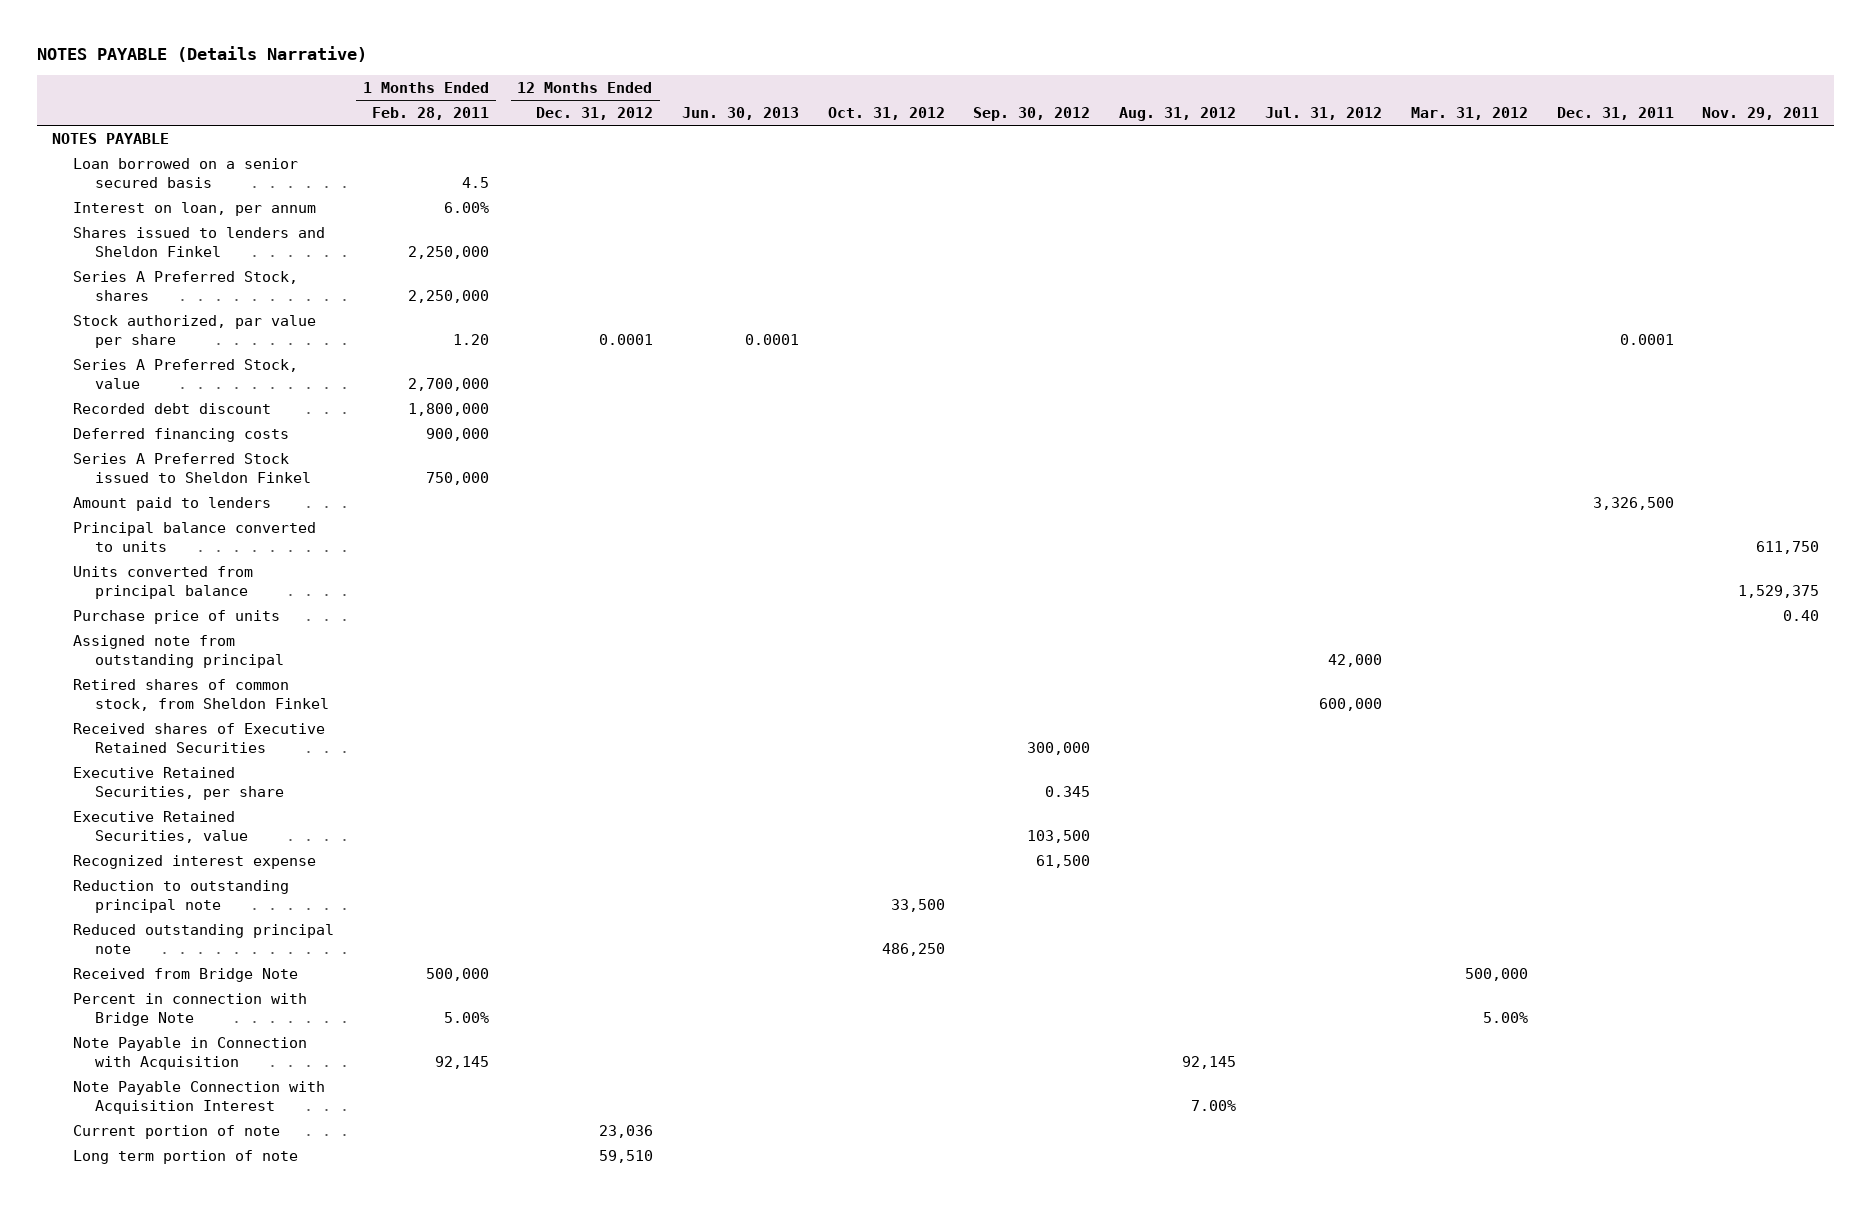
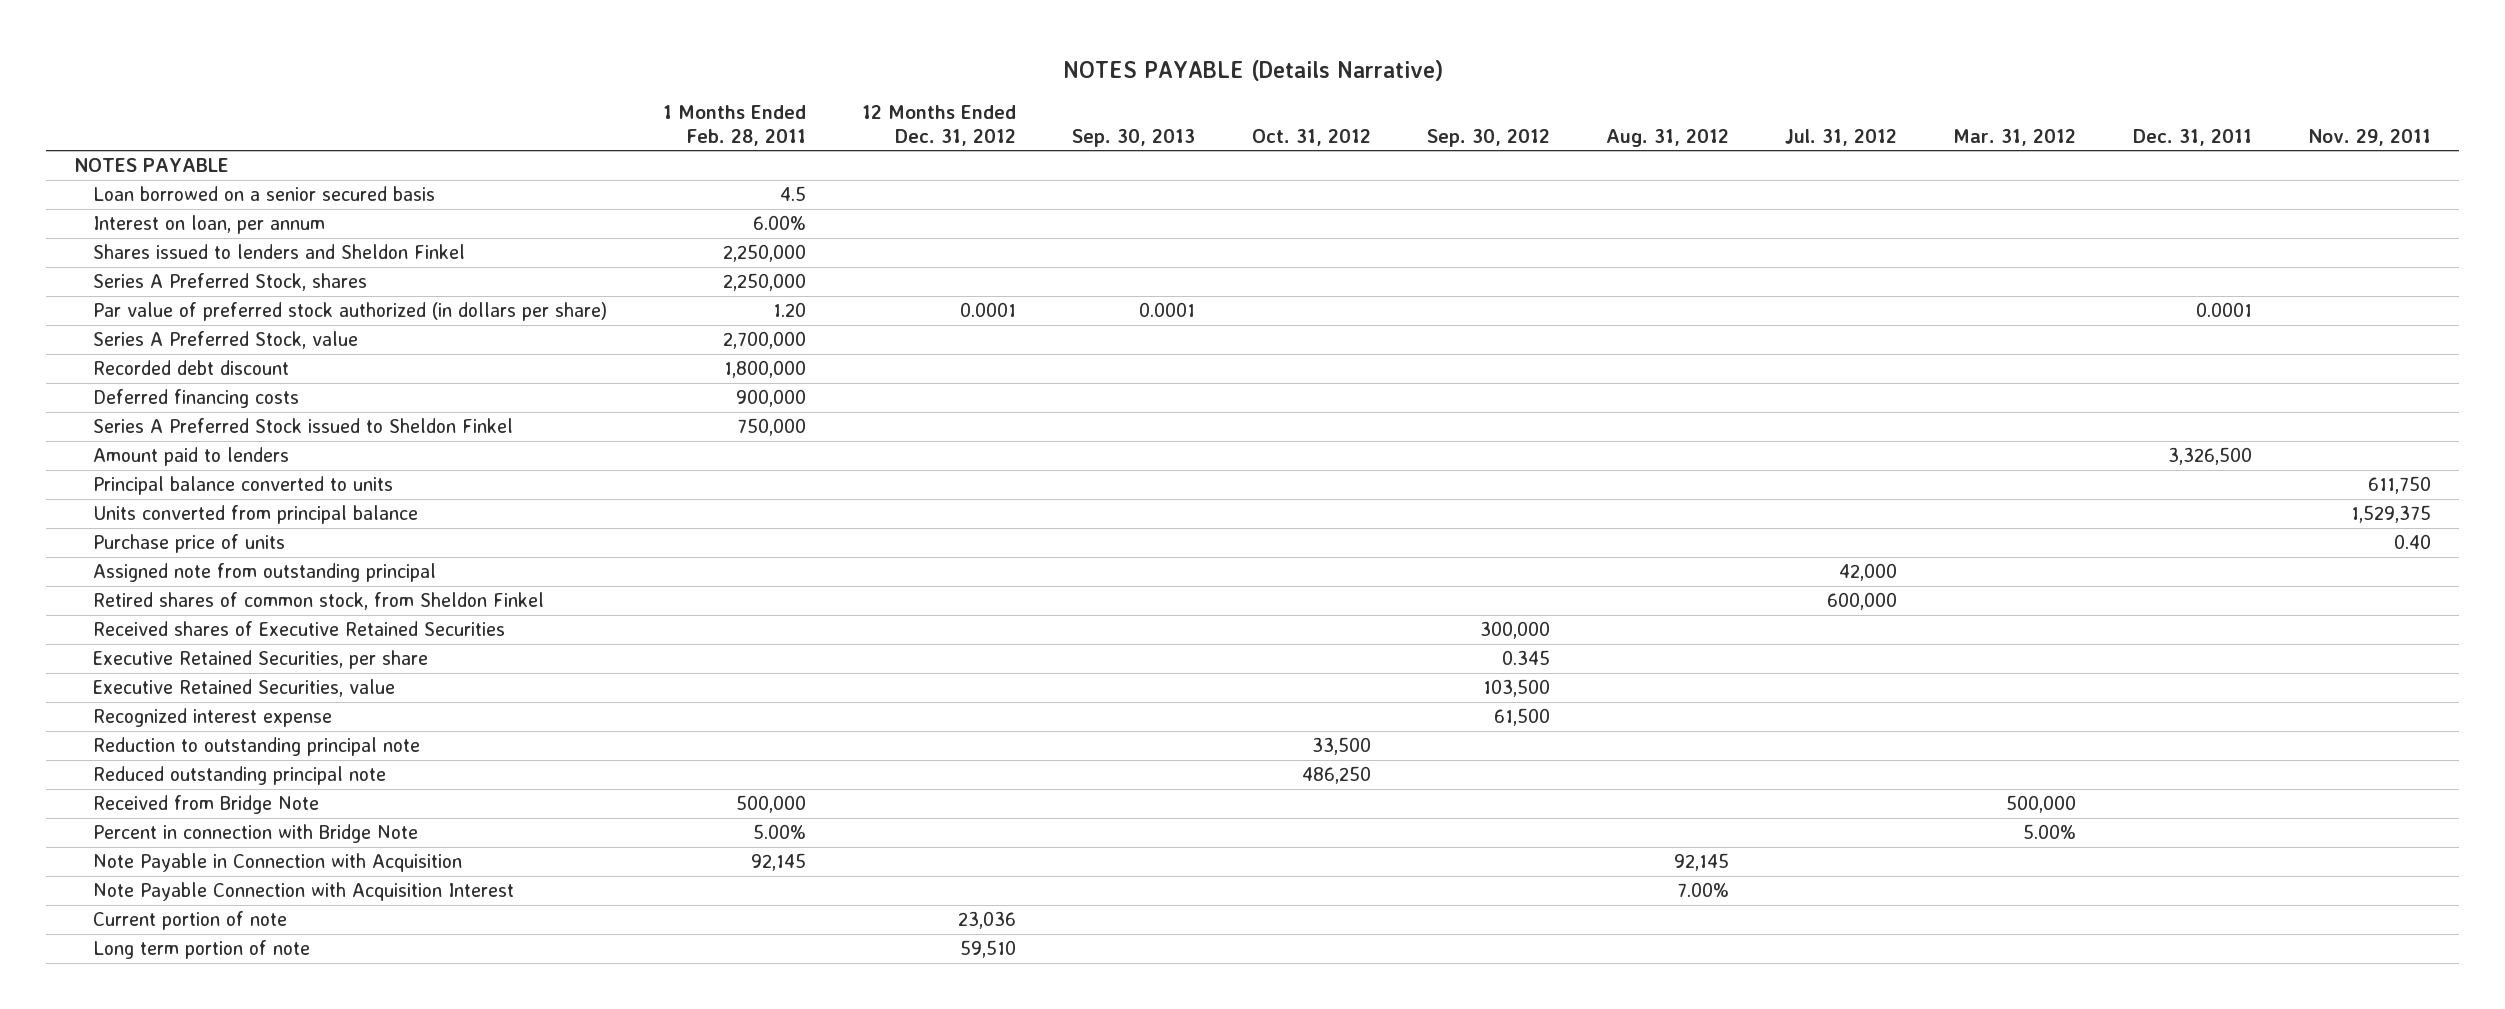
[681,107,799,121] Jun. 30, 2013 -> none
none -> [1072,128,1196,147] Sep. 30, 2013
[73,314,317,348] Stock authorized, par value per share -> [92,302,607,322] Par value of preferred stock authorized (in dollars per share)

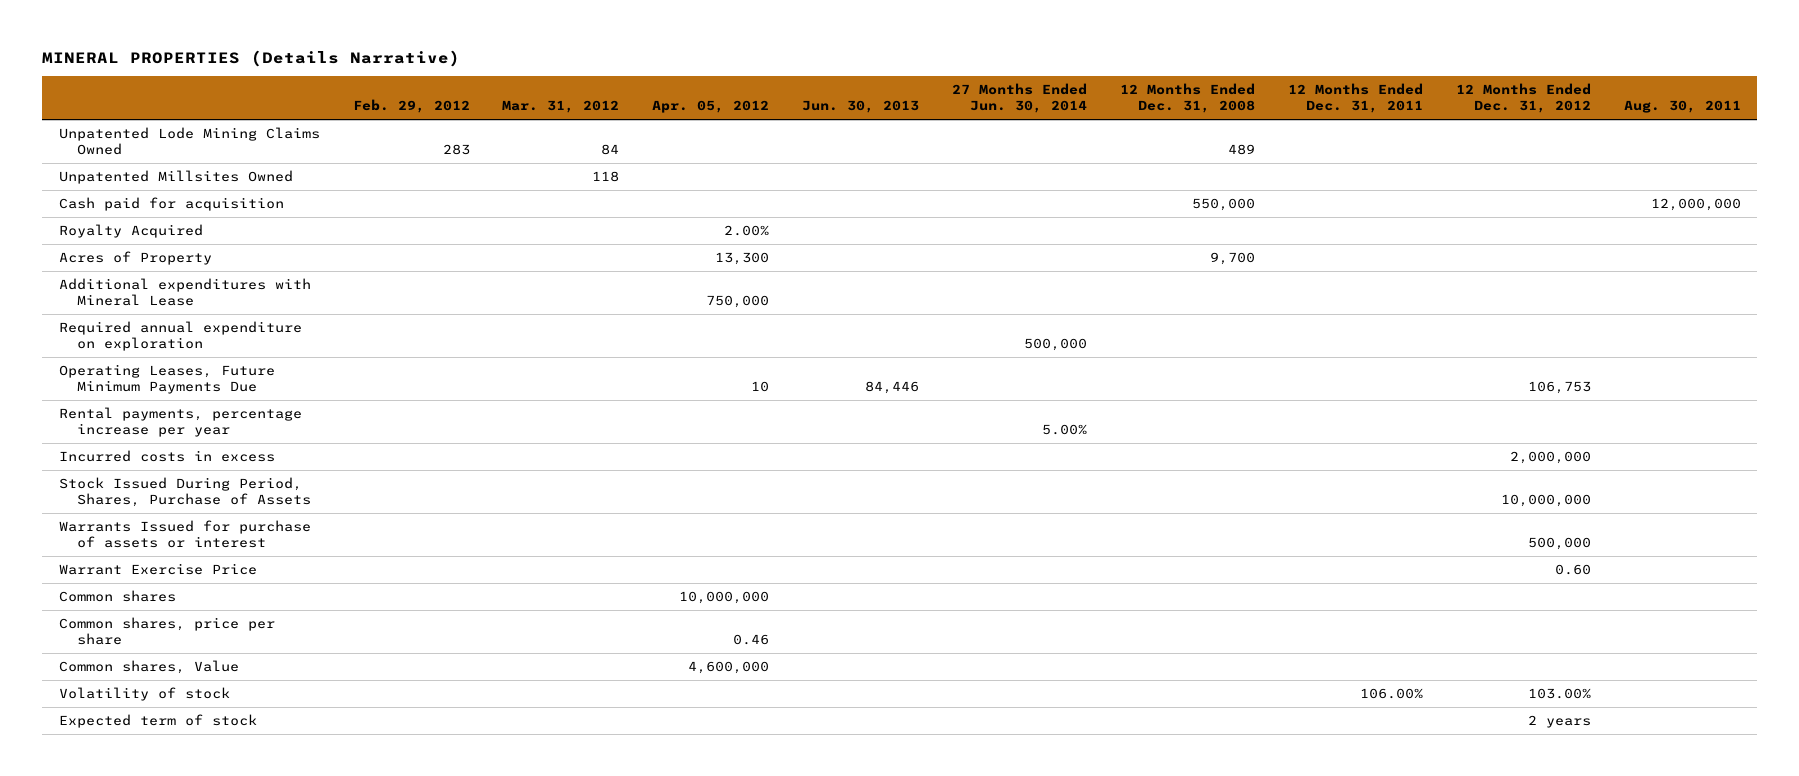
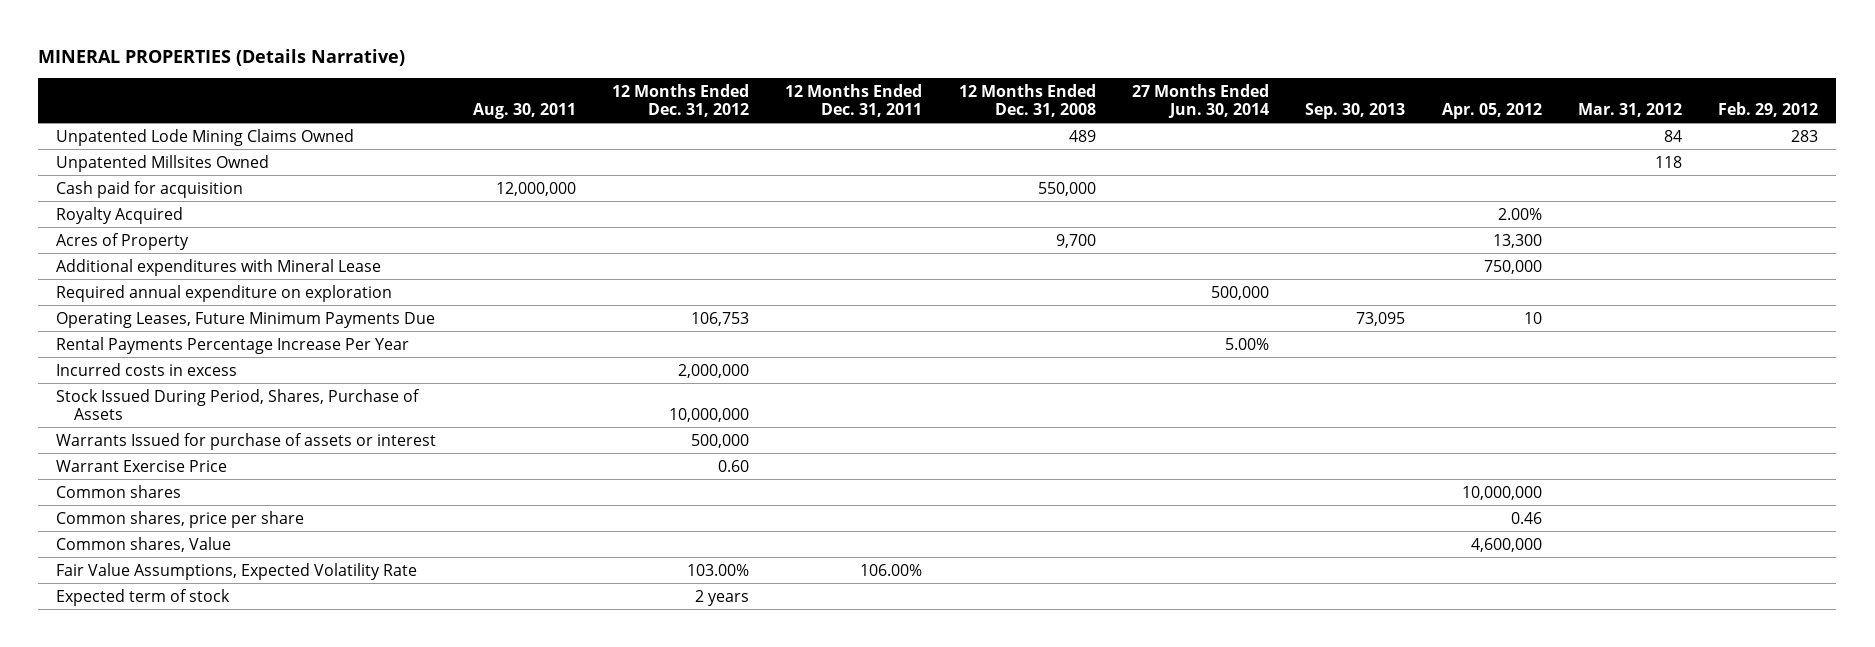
[802,100,920,114] Jun. 30, 2013 -> none
none -> [1305,102,1406,119] Sep. 30, 2013
[58,406,302,438] Rental payments, percentage increase per year -> [56,336,410,354] Rental Payments Percentage Increase Per Year
[58,686,230,701] Volatility of stock -> [56,562,418,580] Fair Value Assumptions, Expected Volatility Rate

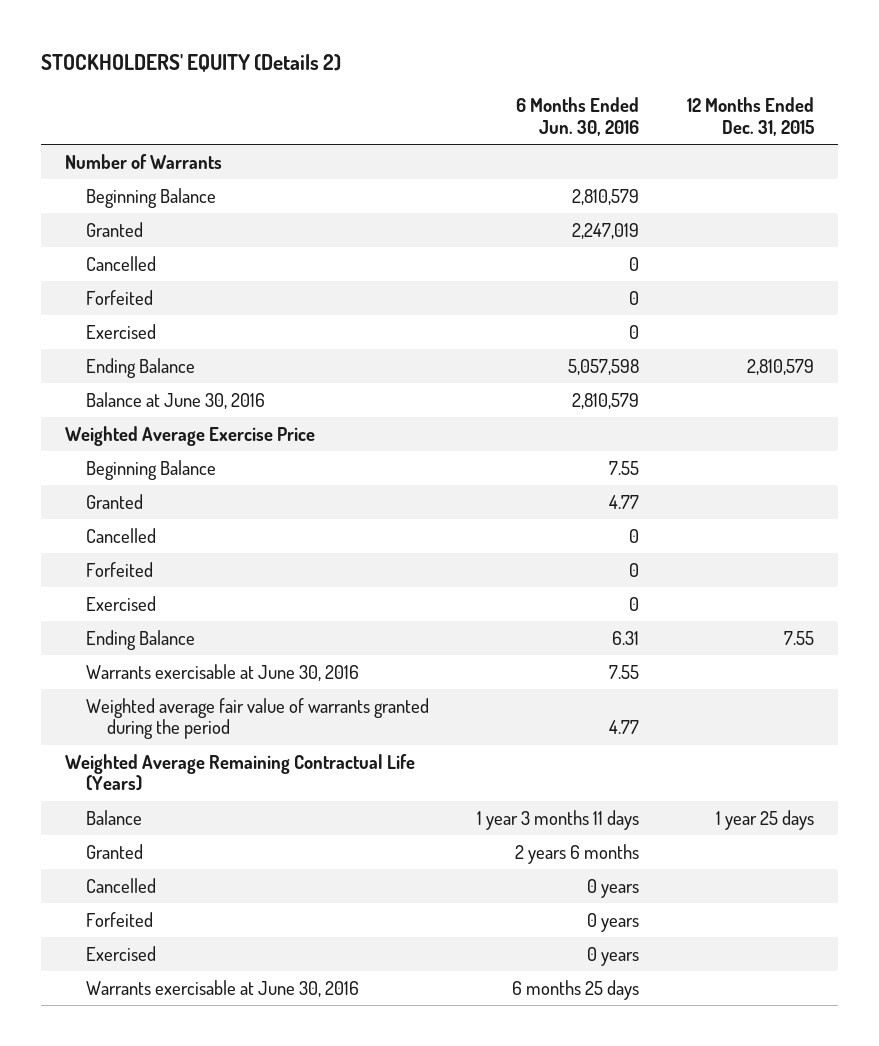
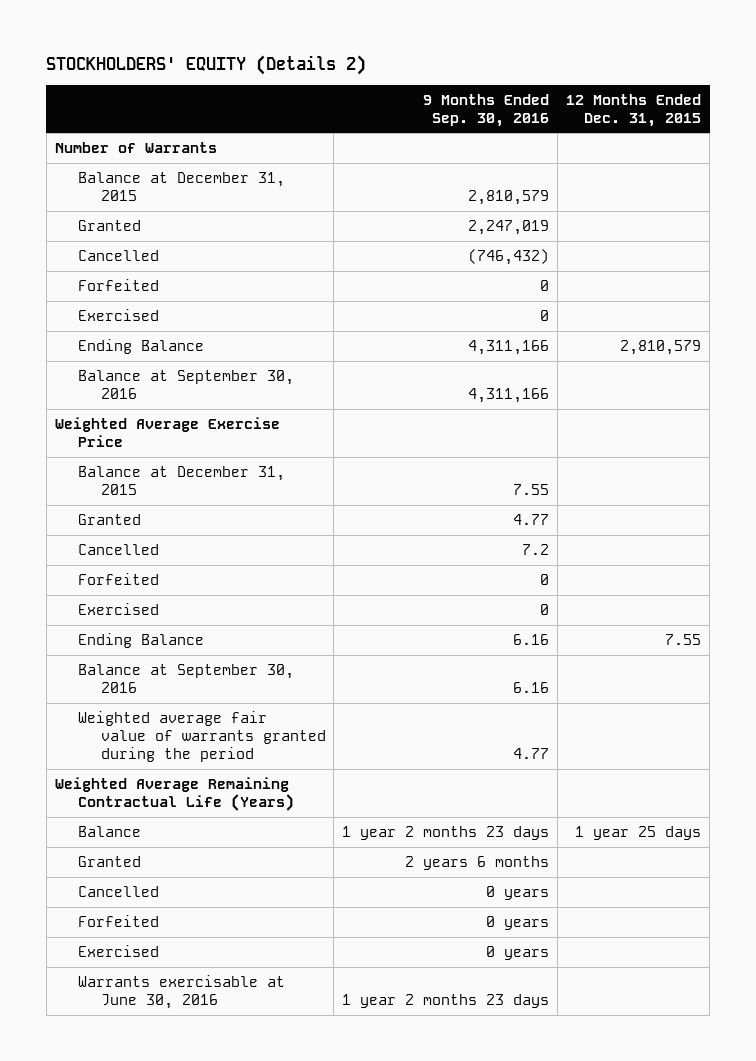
[516,97,640,136] 6 Months Ended Jun. 30, 2016 -> none
none -> [423,93,550,127] 9 Months Ended Sep. 30, 2016
[86,187,217,208] Beginning Balance -> [77,172,285,202] Balance at December 31, 2015
[86,391,266,409] Balance at June 30, 2016 -> [77,370,294,400] Balance at September 30, 2016
[86,459,217,480] Beginning Balance -> [77,466,285,496] Balance at December 31, 2015
[86,663,360,681] Warrants exercisable at June 30, 2016 -> [77,664,294,694] Balance at September 30, 2016

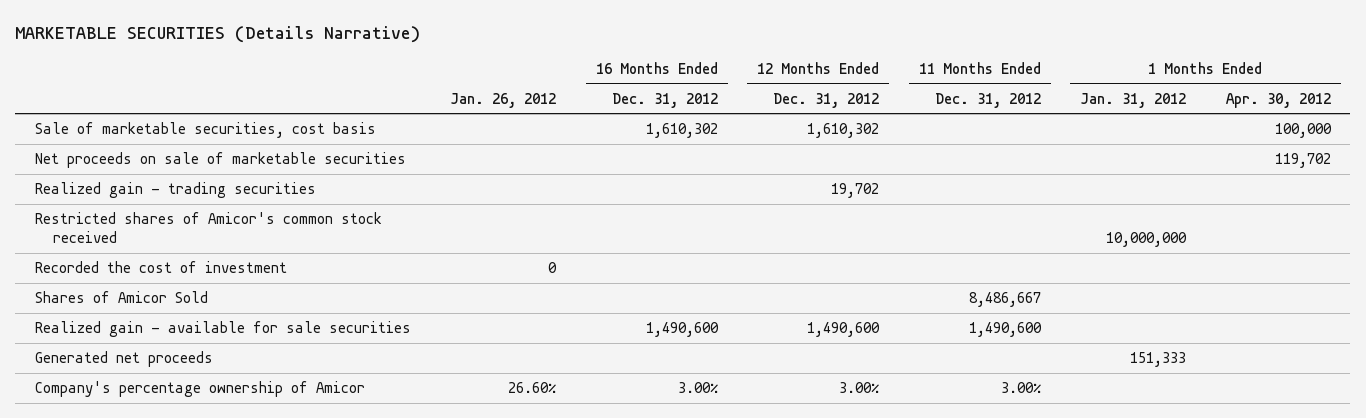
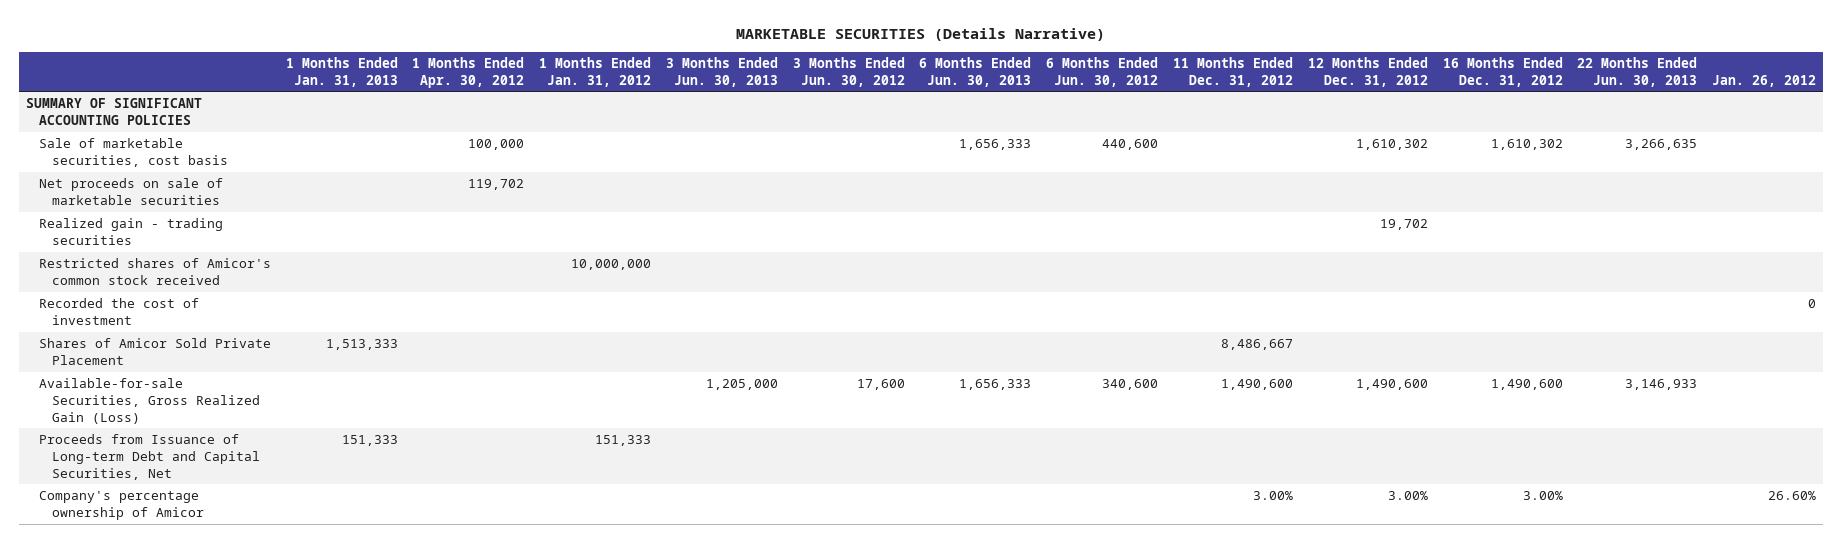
none -> [285,56,398,87] 1 Months Ended Jan. 31, 2013
none -> [665,56,778,87] 3 Months Ended Jun. 30, 2013
none -> [792,56,905,87] 3 Months Ended Jun. 30, 2012
none -> [919,56,1032,87] 6 Months Ended Jun. 30, 2013
none -> [1046,56,1159,87] 6 Months Ended Jun. 30, 2012
none -> [1577,56,1698,87] 22 Months Ended Jun. 30, 2013
none -> [25,98,202,125] SUMMARY OF SIGNIFICANT ACCOUNTING POLICIES
[34,291,208,304] Shares of Amicor Sold -> [38,338,271,365] Shares of Amicor Sold Private Placement
[34,321,411,338] Realized gain - available for sale securities -> [38,378,260,424] Available-for-sale Securities, Gross Realized Gain (Loss)
[34,351,213,368] Generated net proceeds -> [38,434,260,480] Proceeds from Issuance of Long-term Debt and Capital Securities, Net

